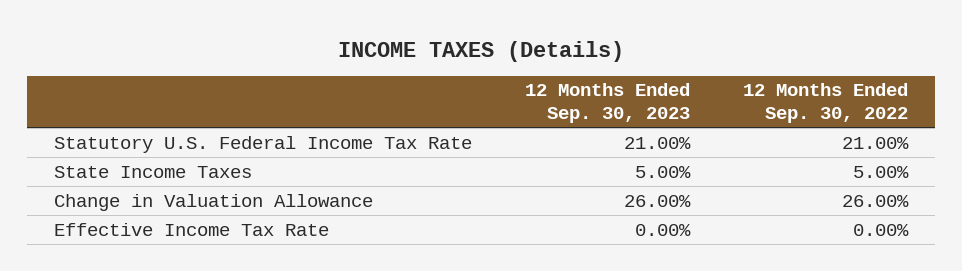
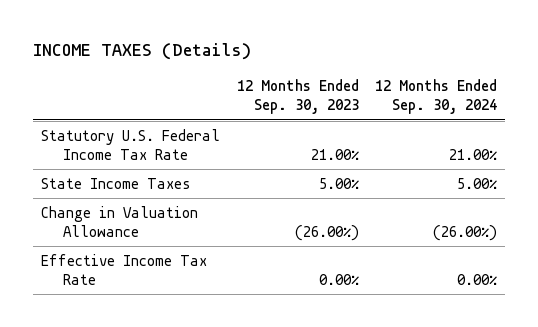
[743,83,909,123] 12 Months Ended Sep. 30, 2022 -> none
none -> [374,79,497,115] 12 Months Ended Sep. 30, 2024
[623,194,691,207] 26.00% -> [294,224,359,241] (26.00%)

